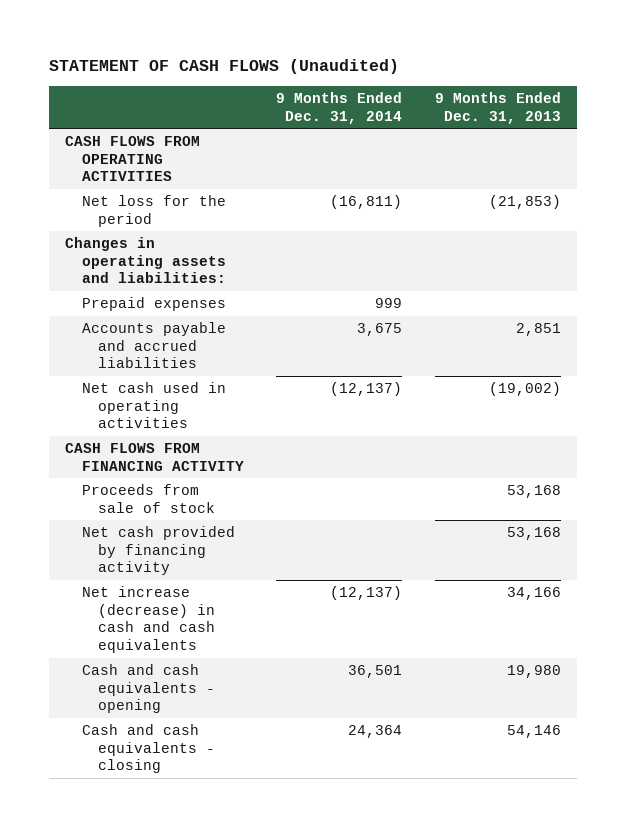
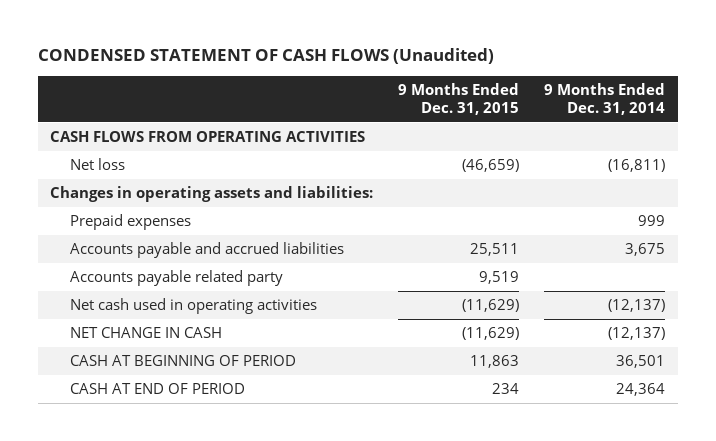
[49,59,400,75] STATEMENT OF CASH FLOWS (Unaudited) -> [38,48,495,65] CONDENSED STATEMENT OF CASH FLOWS (Unaudited)
[434,91,561,124] 9 Months Ended Dec. 31, 2013 -> none
none -> [398,83,520,115] 9 Months Ended Dec. 31, 2015
[81,195,226,227] Net loss for the period -> [70,158,126,171] Net loss
none -> [70,270,284,287] Accounts payable related party
[65,443,244,471] CASH FLOWS FROM FINANCING ACTIVITY -> none
[81,484,215,513] Proceeds from sale of stock -> none
[81,526,235,576] Net cash provided by financing activity -> none
[81,586,215,654] Net increase (decrease) in cash and cash equivalents -> [70,327,223,339] NET CHANGE IN CASH
[81,664,215,714] Cash and cash equivalents - opening -> [70,355,297,367] CASH AT BEGINNING OF PERIOD
[81,724,215,774] Cash and cash equivalents - closing -> [70,383,246,395] CASH AT END OF PERIOD

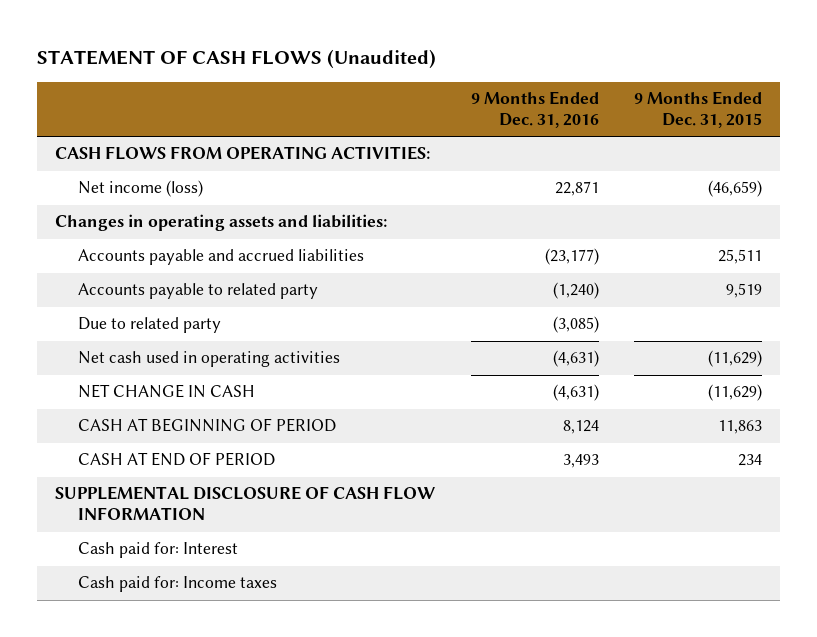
[38,48,495,65] CONDENSED STATEMENT OF CASH FLOWS (Unaudited) -> [37,49,437,70] STATEMENT OF CASH FLOWS (Unaudited)
[544,83,666,115] 9 Months Ended Dec. 31, 2014 -> none
none -> [470,91,599,128] 9 Months Ended Dec. 31, 2016
[50,131,366,143] CASH FLOWS FROM OPERATING ACTIVITIES -> [55,146,431,161] CASH FLOWS FROM OPERATING ACTIVITIES:
[70,158,126,171] Net loss -> [78,180,204,198] Net income (loss)
[70,214,192,231] Prepaid expenses -> none
[70,270,284,287] Accounts payable related party -> [78,283,319,300] Accounts payable to related party
none -> [78,317,222,334] Due to related party
none -> [55,486,436,521] SUPPLEMENTAL DISCLOSURE OF CASH FLOW INFORMATION
none -> [78,542,239,559] Cash paid for: Interest
none -> [78,576,278,593] Cash paid for: Income taxes

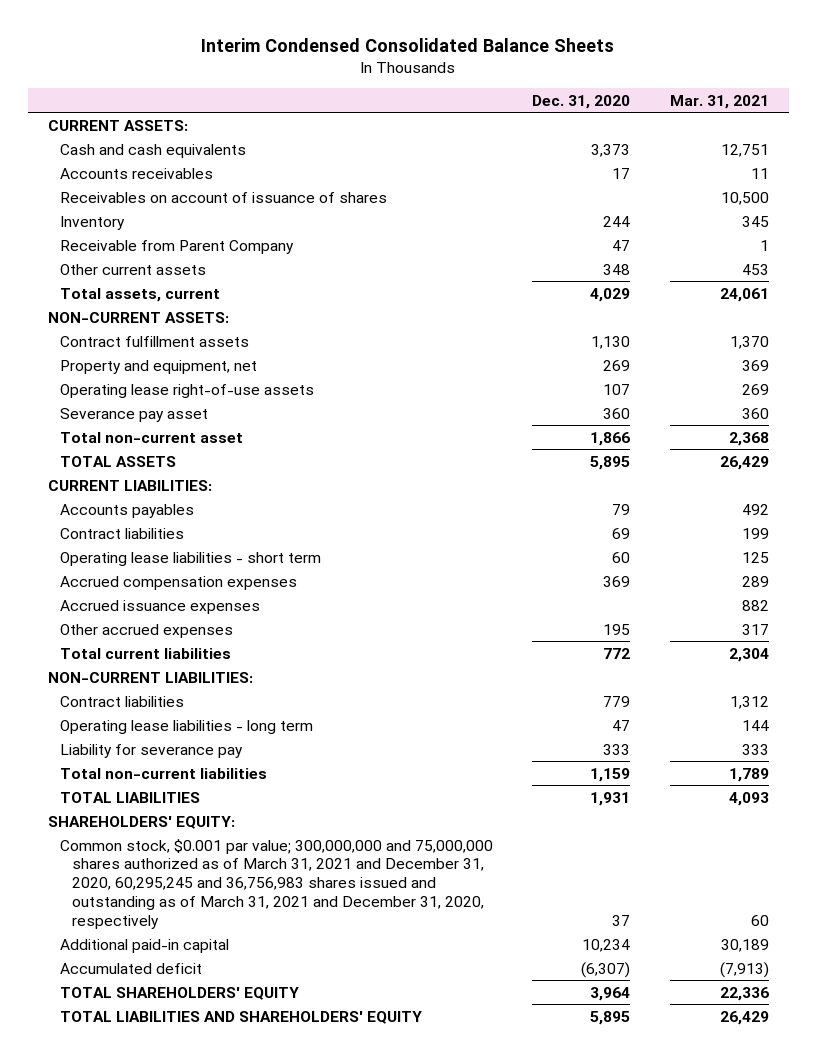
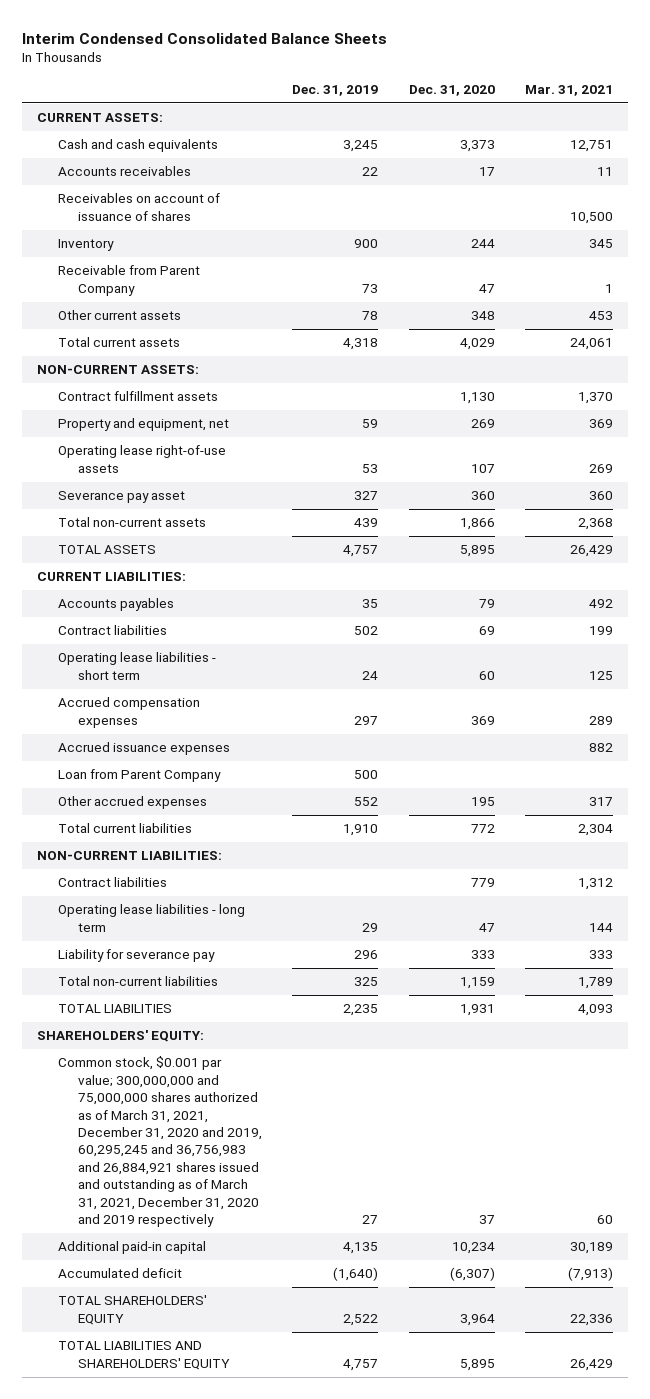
none -> [292,85,379,97] Dec. 31, 2019
[59,287,220,302] Total assets, current -> [57,337,180,348] Total current assets
[59,431,243,443] Total non-current asset -> [57,517,206,528] Total non-current assets
none -> [57,769,221,783] Loan from Parent Company
[59,838,493,929] Common stock, $0.001 par value; 300,000,000 and 75,000,000 shares authorized as of March 31, 2021 and December 31, 2020, 60,295,245 and 36,756,983 shares issued and outstanding as of March 31, 2021 and December 31, 2020, respectively -> [57,1056,263,1227] Common stock, $0.001 par value; 300,000,000 and 75,000,000 shares authorized as of March 31, 2021, December 31, 2020 and 2019, 60,295,245 and 36,756,983 and 26,884,921 shares issued and outstanding as of March 31, 2021, December 31, 2020 and 2019 respectively

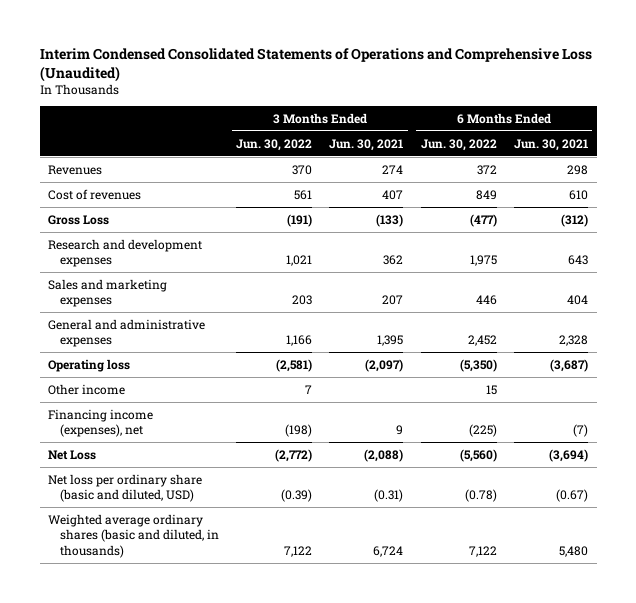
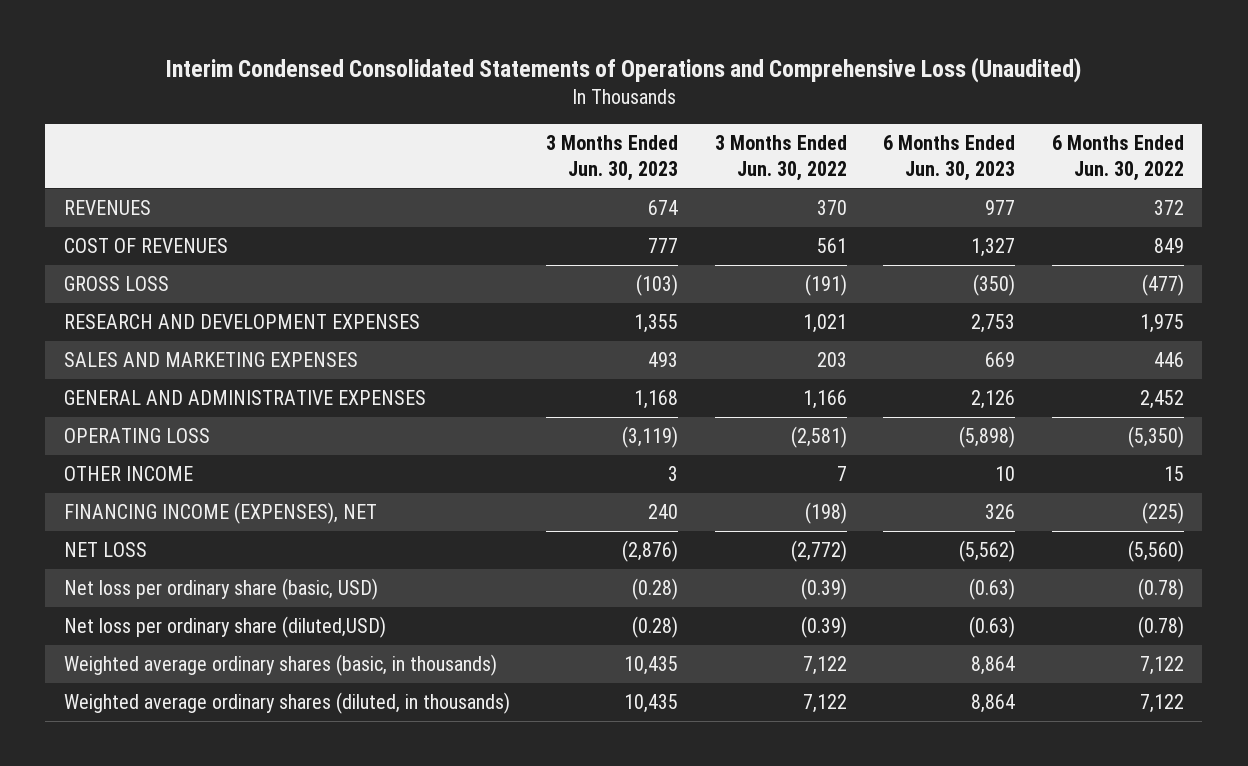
[329,138,404,151] Jun. 30, 2021 -> none
[514,138,589,151] Jun. 30, 2021 -> none
none -> [546,135,679,182] 3 Months Ended Jun. 30, 2023
none -> [883,135,1016,182] 6 Months Ended Jun. 30, 2023
[48,164,103,175] Revenues -> [63,199,151,215] REVENUES
[48,188,142,200] Cost of revenues -> [63,237,228,253] COST OF REVENUES
[48,214,110,225] Gross Loss -> [63,275,169,291] GROSS LOSS
[48,238,203,268] Research and development expenses -> [63,313,420,329] RESEARCH AND DEVELOPMENT EXPENSES
[48,278,168,308] Sales and marketing expenses -> [63,351,358,367] SALES AND MARKETING EXPENSES
[48,318,206,348] General and administrative expenses -> [63,389,426,405] GENERAL AND ADMINISTRATIVE EXPENSES
[48,358,131,372] Operating loss -> [63,427,210,443] OPERATING LOSS
[48,383,126,395] Other income -> [63,465,193,481] OTHER INCOME
[48,408,154,438] Financing income (expenses), net -> [63,501,377,524] FINANCING INCOME (EXPENSES), NET
[48,449,97,460] Net Loss -> [63,541,147,557] NET LOSS
[48,473,203,503] Net loss per ordinary share (basic and diluted, USD) -> [63,577,378,600] Net loss per ordinary share (basic, USD)
none -> [63,615,386,638] Net loss per ordinary share (diluted,USD)
[48,513,219,558] Weighted average ordinary shares (basic and diluted, in thousands) -> [63,653,497,676] Weighted average ordinary shares (basic, in thousands)
none -> [63,691,510,714] Weighted average ordinary shares (diluted, in thousands)

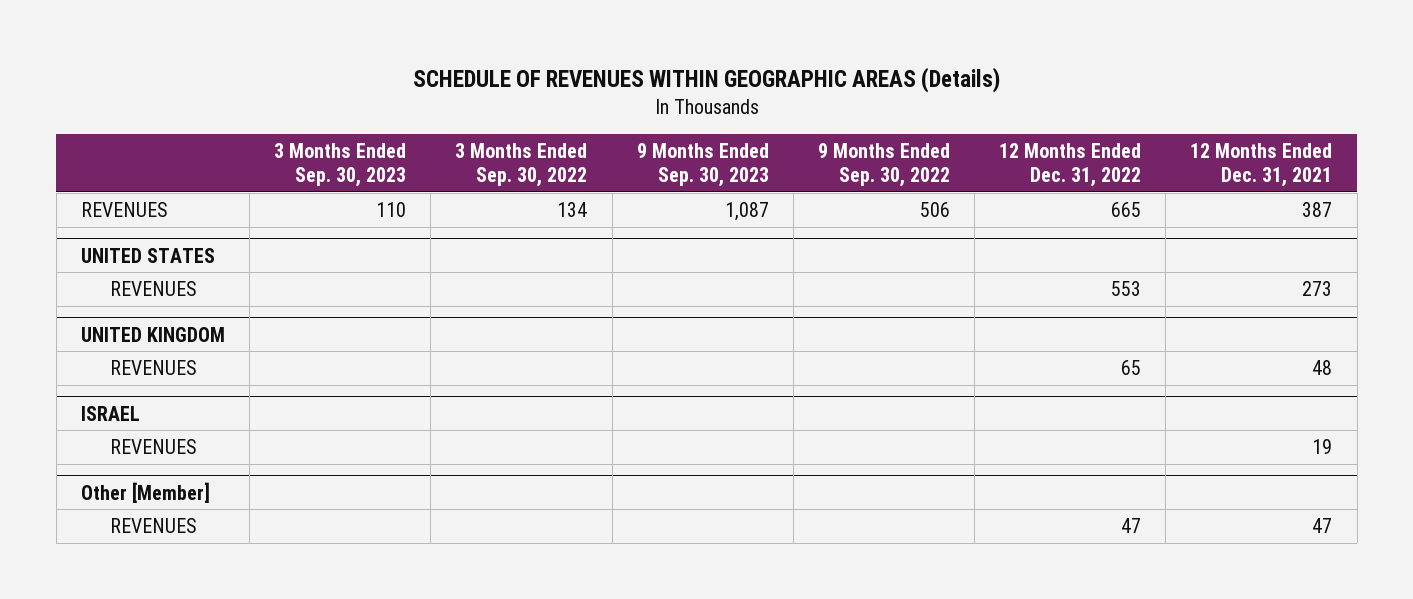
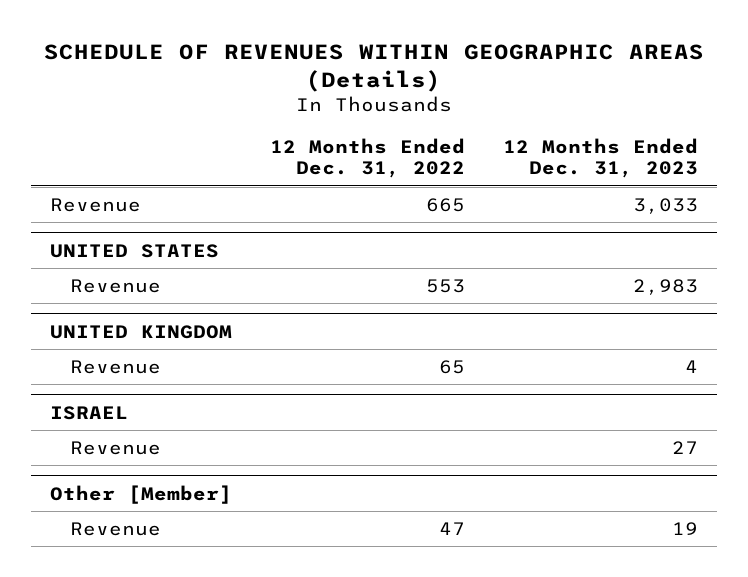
[274,143,407,187] 3 Months Ended Sep. 30, 2023 -> none
[455,143,588,187] 3 Months Ended Sep. 30, 2022 -> none
[636,143,769,187] 9 Months Ended Sep. 30, 2023 -> none
[817,143,950,187] 9 Months Ended Sep. 30, 2022 -> none
[1190,143,1333,187] 12 Months Ended Dec. 31, 2021 -> none
none -> [502,137,698,179] 12 Months Ended Dec. 31, 2023
[81,202,169,218] REVENUES -> [49,198,141,213] Revenue
[109,281,197,297] REVENUES -> [69,279,161,294] Revenue
[109,360,197,376] REVENUES -> [69,360,161,375] Revenue
[109,439,197,455] REVENUES -> [69,441,161,456] Revenue
[109,518,197,534] REVENUES -> [69,522,161,537] Revenue

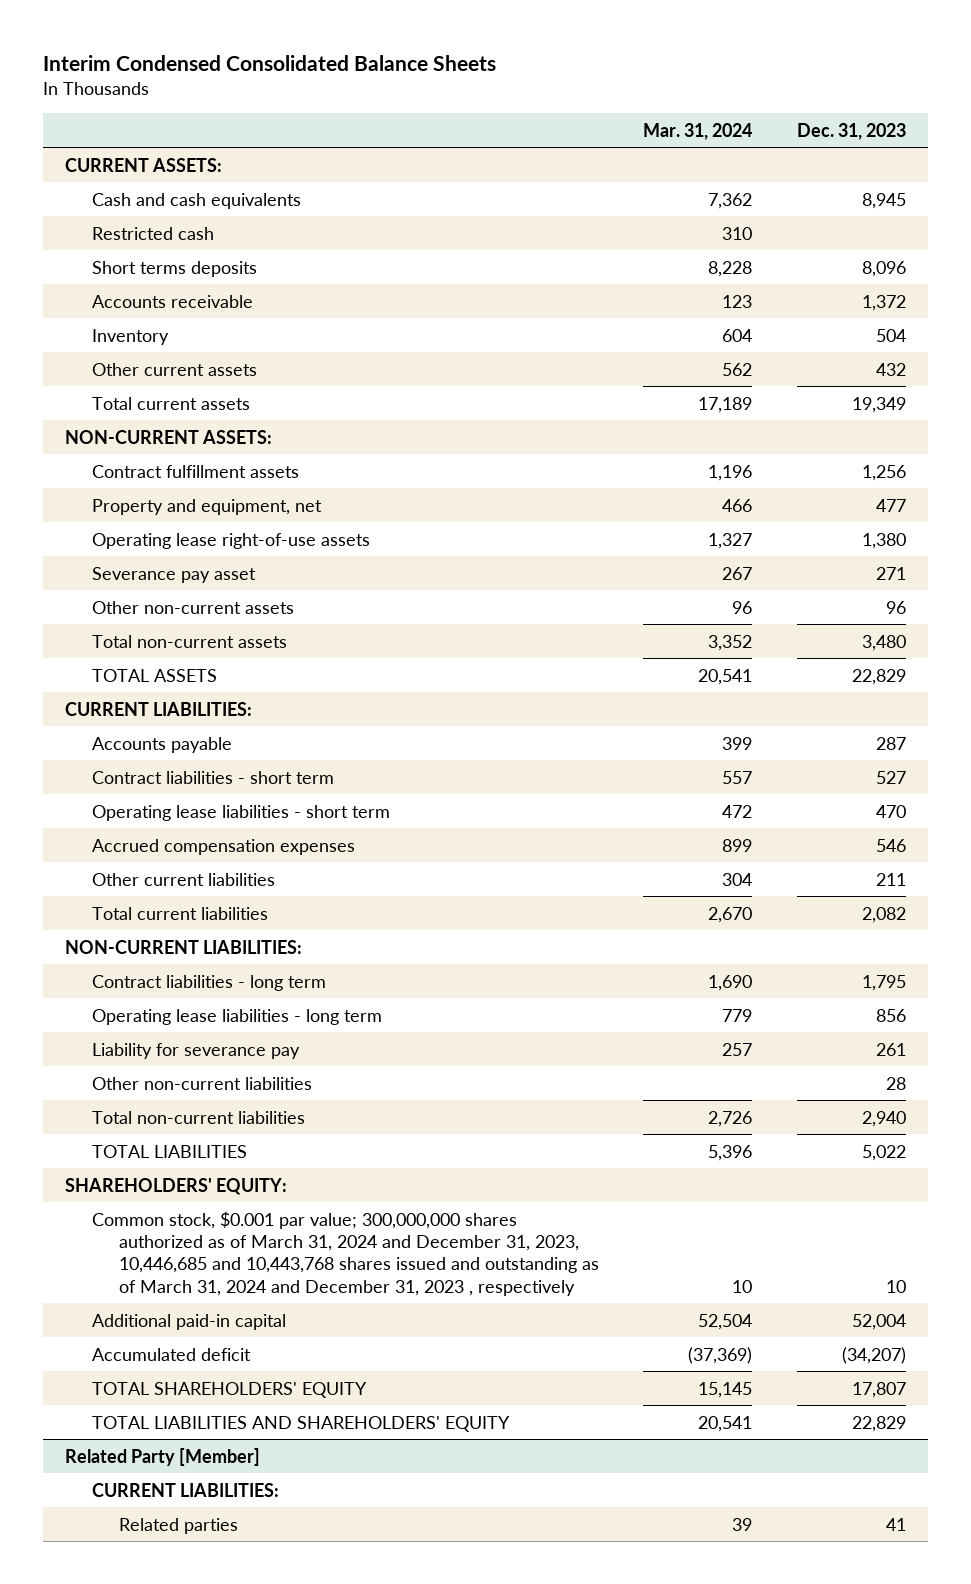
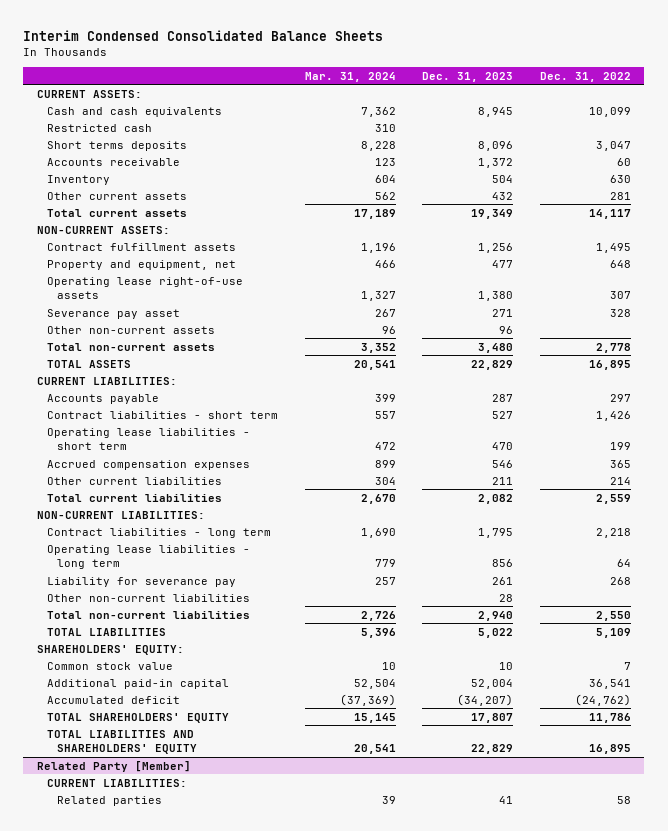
none -> [539,71,631,82] Dec. 31, 2022
[92,1210,600,1296] Common stock, $0.001 par value; 300,000,000 shares authorized as of March 31, 2024 and December 31, 2023, 10,446,685 and 10,443,768 shares issued and outstanding as of March 31, 2024 and December 31, 2023 , respectively -> [46,661,173,670] Common stock value

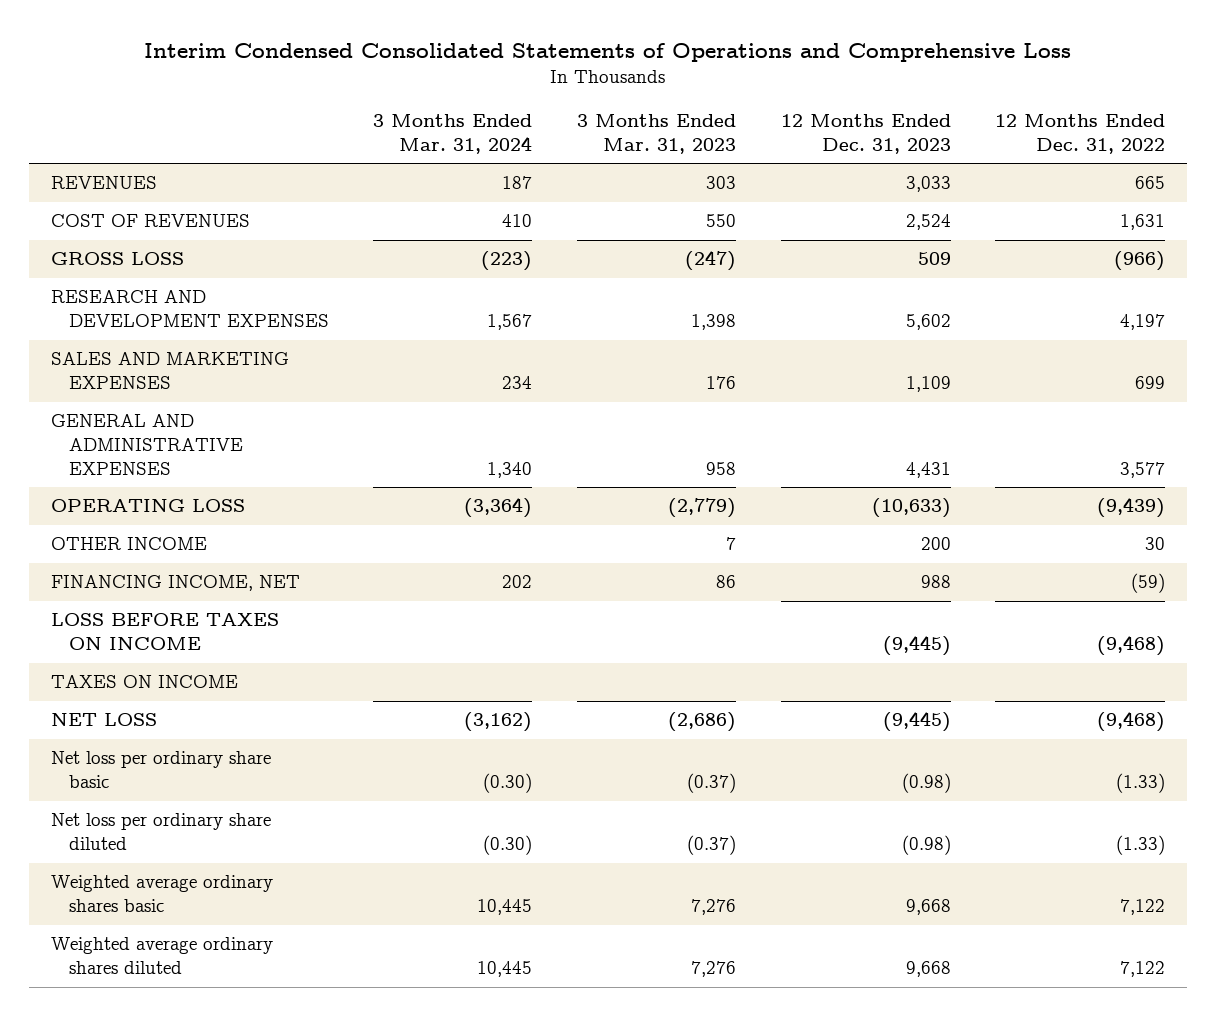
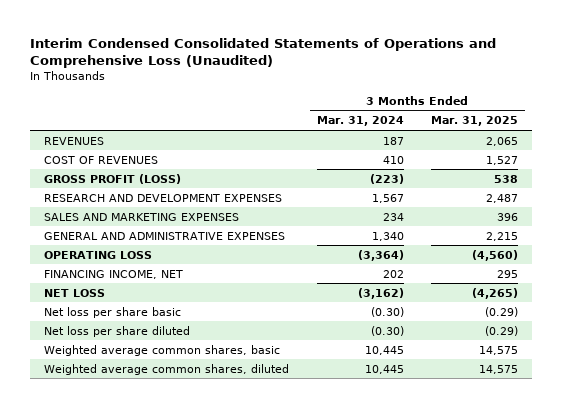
[144,42,1072,62] Interim Condensed Consolidated Statements of Operations and Comprehensive Loss -> [30,37,497,68] Interim Condensed Consolidated Statements of Operations and Comprehensive Loss (Unaudited)
[577,114,737,154] 3 Months Ended Mar. 31, 2023 -> none
[780,114,951,154] 12 Months Ended Dec. 31, 2023 -> none
[995,114,1166,154] 12 Months Ended Dec. 31, 2022 -> none
none -> [431,116,519,127] Mar. 31, 2025
[50,252,184,266] GROSS LOSS -> [43,173,181,184] GROSS PROFIT (LOSS)
[50,537,207,551] OTHER INCOME -> none
[50,613,279,651] LOSS BEFORE TAXES ON INCOME -> none
[50,675,238,689] TAXES ON INCOME -> none
[50,751,271,789] Net loss per ordinary share basic -> [43,306,181,318] Net loss per share basic
[50,813,271,851] Net loss per ordinary share diluted -> [43,325,190,337] Net loss per share diluted
[50,875,273,913] Weighted average ordinary shares basic -> [43,344,280,356] Weighted average common shares, basic
[50,937,273,975] Weighted average ordinary shares diluted -> [43,363,289,375] Weighted average common shares, diluted

